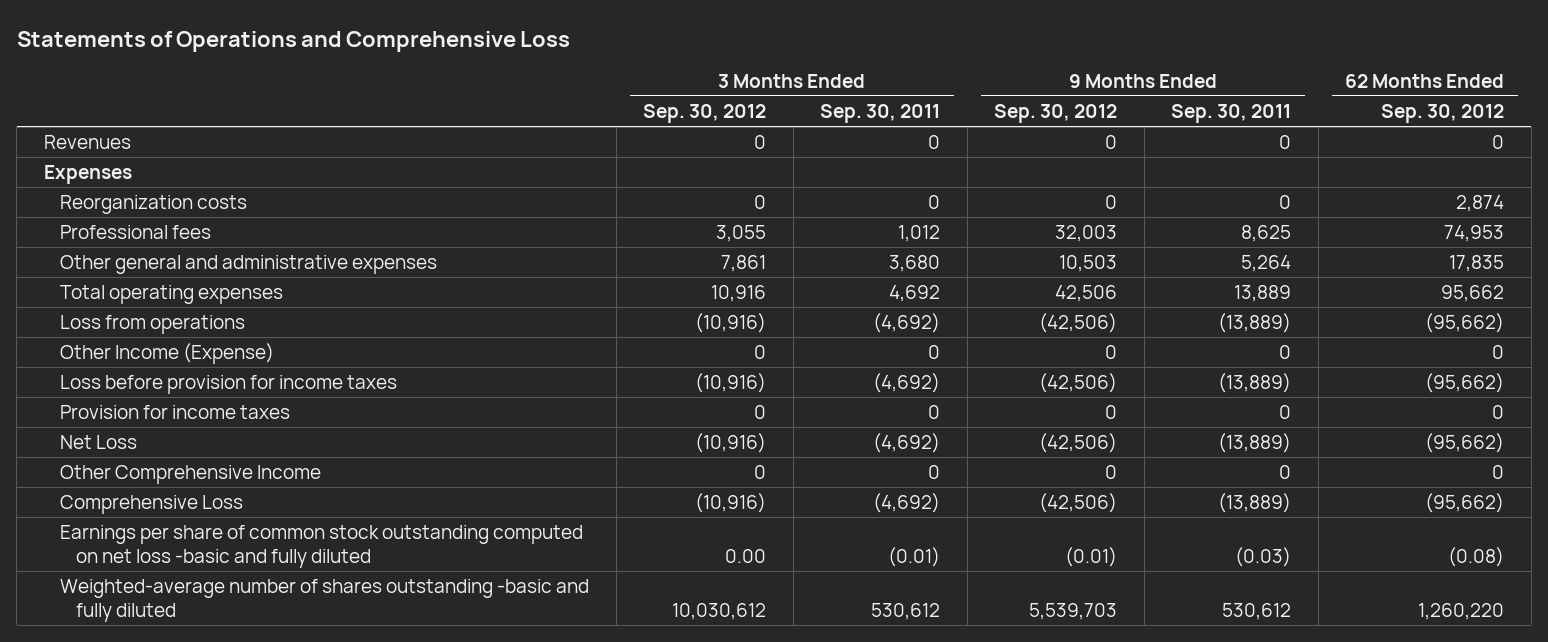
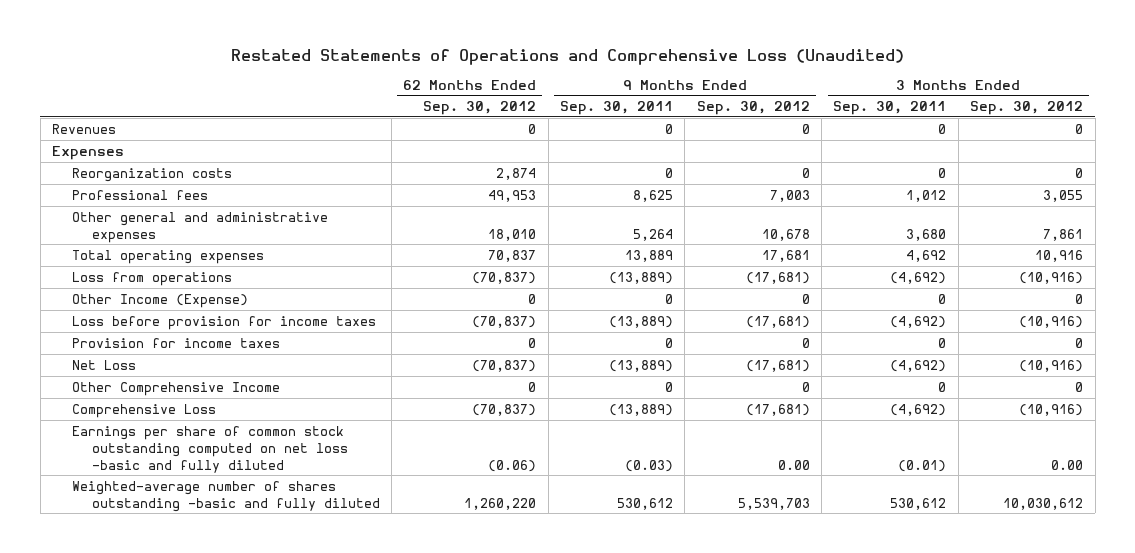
[16,30,570,52] Statements of Operations and Comprehensive Loss -> [230,48,904,65] Restated Statements of Operations and Comprehensive Loss (Unaudited)
[1055,225,1118,243] 32,003 -> [769,189,810,202] 7,003
[1444,225,1505,243] 74,953 -> [488,189,537,202] 49,953
[1059,255,1118,273] 10,503 -> [761,228,810,241] 10,678
[1449,255,1505,273] 17,835 -> [488,228,537,241] 18,010
[1055,285,1118,303] 42,506 -> [761,249,810,262] 17,681
[1441,285,1505,303] 95,662 -> [488,249,537,262] 70,837
[1039,313,1118,334] (42,506) -> [745,271,810,284] (17,681)
[1425,313,1505,334] (95,662) -> [472,271,537,284] (70,837)
[1039,373,1118,394] (42,506) -> [745,315,810,328] (17,681)
[1425,373,1505,394] (95,662) -> [472,315,537,328] (70,837)
[1039,433,1118,454] (42,506) -> [745,359,810,372] (17,681)
[1425,433,1505,454] (95,662) -> [472,359,537,372] (70,837)
[1039,493,1118,514] (42,506) -> [745,403,810,416] (17,681)
[1425,493,1505,514] (95,662) -> [472,403,537,416] (70,837)
[1065,546,1118,567] (0.01) -> [777,459,810,470] 0.00
[1448,546,1505,567] (0.08) -> [488,459,537,472] (0.06)

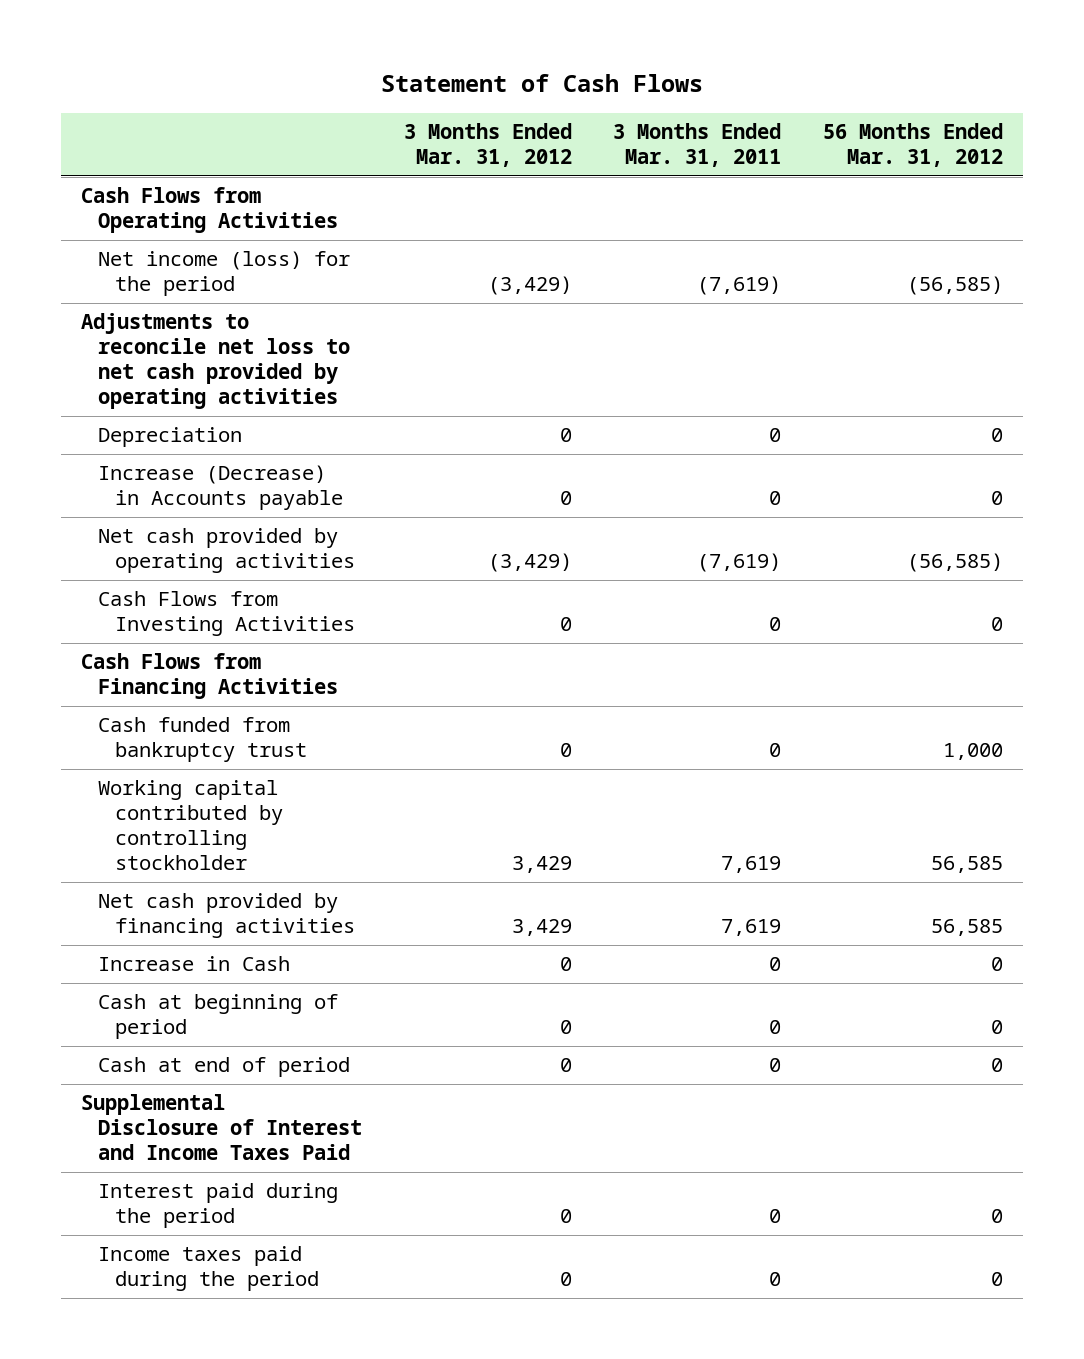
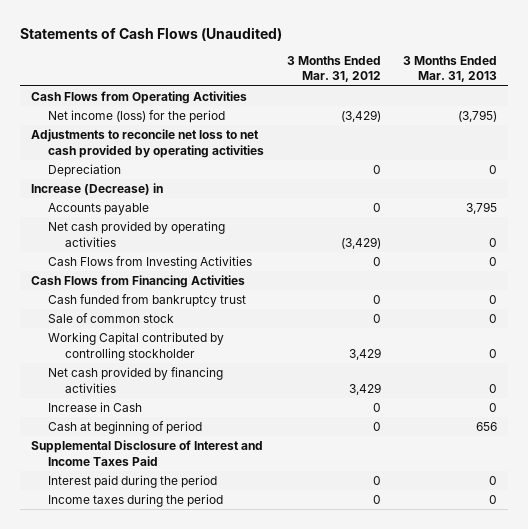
[381,74,704,93] Statement of Cash Flows -> [19,26,282,41] Statements of Cash Flows (Unaudited)
[613,123,782,168] 3 Months Ended Mar. 31, 2011 -> none
[822,123,1003,168] 56 Months Ended Mar. 31, 2012 -> none
none -> [403,56,498,83] 3 Months Ended Mar. 31, 2013
none -> [31,183,164,196] Increase (Decrease) in
[98,465,343,511] Increase (Decrease) in Accounts payable -> [48,203,150,216] Accounts payable
none -> [48,313,175,324] Sale of common stock
[98,780,283,871] Working capital contributed by controlling stockholder -> [48,332,225,361] Working Capital contributed by controlling stockholder
[98,1057,351,1078] Cash at end of period -> none
[98,1246,319,1292] Income taxes paid during the period -> [48,494,224,508] Income taxes during the period

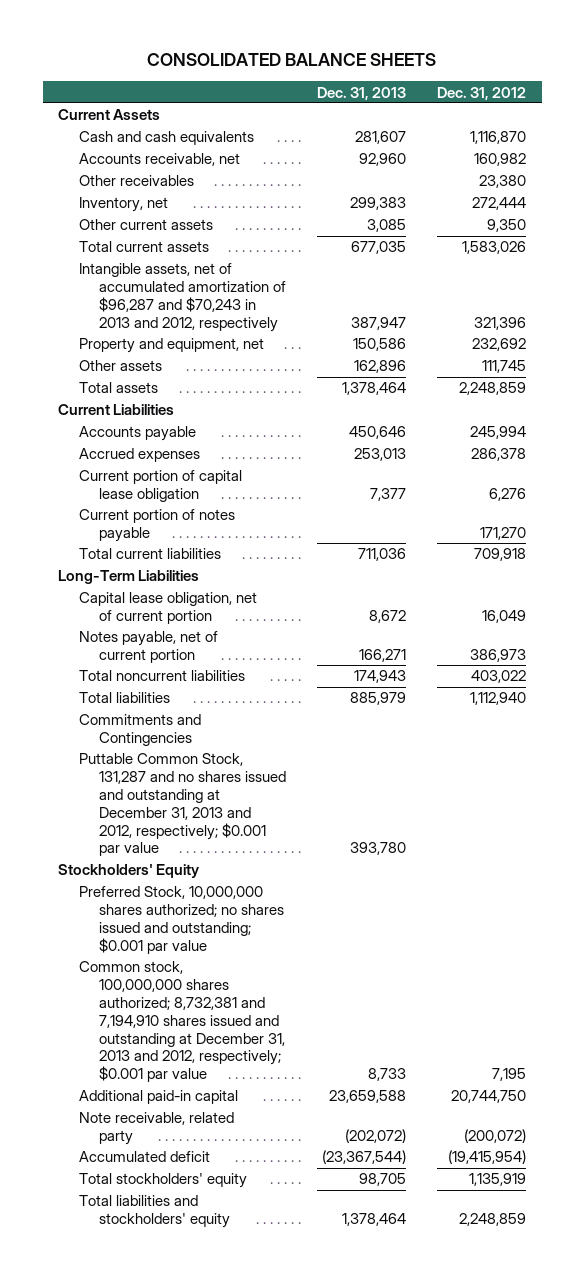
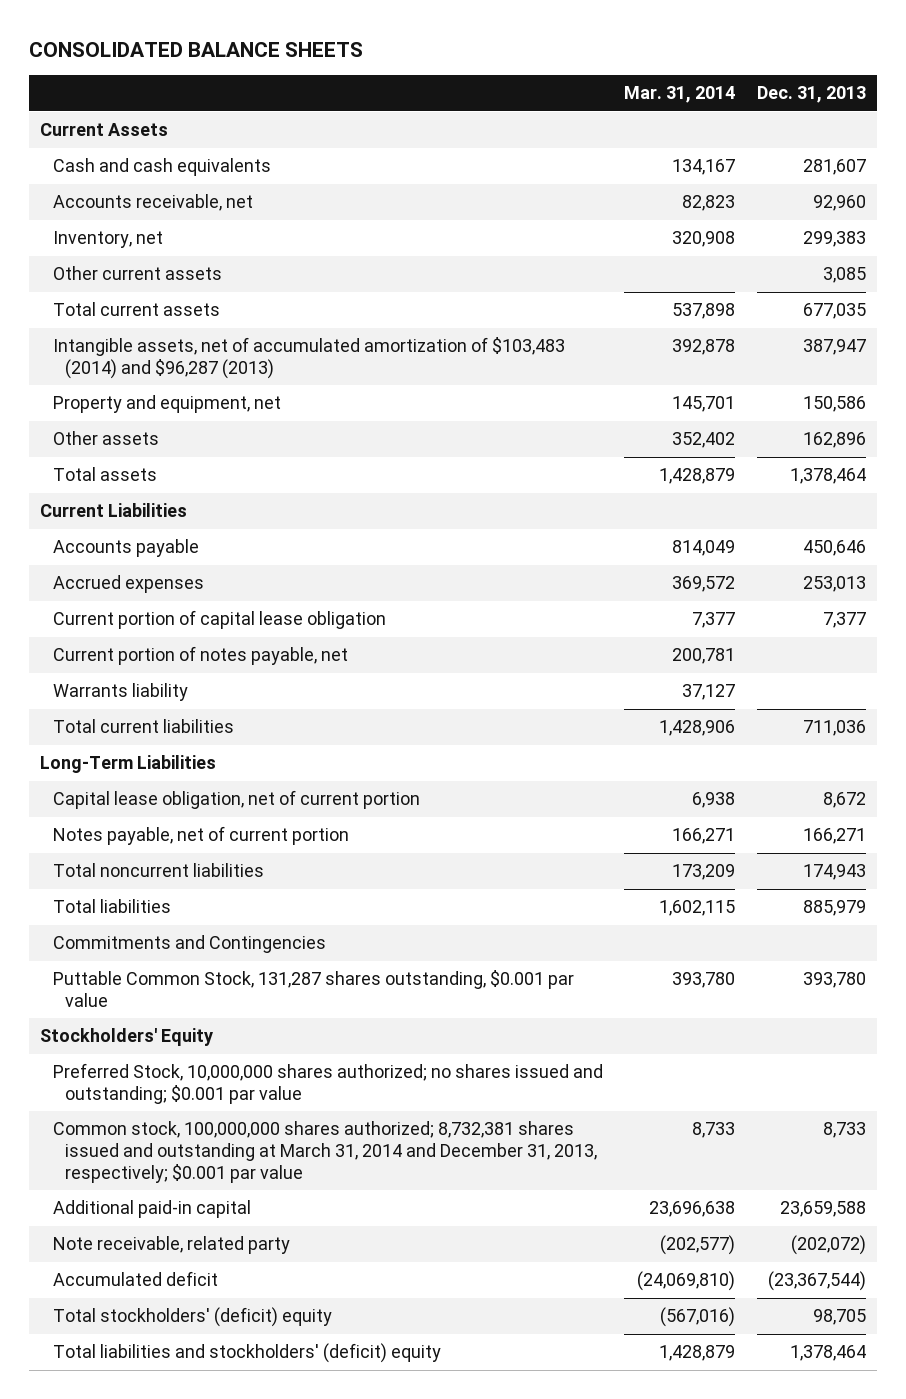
[437,86,527,100] Dec. 31, 2012 -> none
none -> [624,86,736,104] Mar. 31, 2014
[78,175,194,187] Other receivables -> none
[78,263,286,332] Intangible assets, net of accumulated amortization of $96,287 and $70,243 in 2013 and 2012, respectively -> [52,337,565,380] Intangible assets, net of accumulated amortization of $103,483 (2014) and $96,287 (2013)
[78,509,235,543] Current portion of notes payable -> [52,646,348,666] Current portion of notes payable, net
none -> [52,683,188,702] Warrants liability
[78,753,286,857] Puttable Common Stock, 131,287 and no shares issued and outstanding at December 31, 2013 and 2012, respectively; $0.001 par value -> [52,970,574,1008] Puttable Common Stock, 131,287 shares outstanding, $0.001 par value
[78,961,285,1083] Common stock, 100,000,000 shares authorized; 8,732,381 and 7,194,910 shares issued and outstanding at December 31, 2013 and 2012, respectively; $0.001 par value -> [52,1121,598,1183] Common stock, 100,000,000 shares authorized; 8,732,381 shares issued and outstanding at March 31, 2014 and December 31, 2013, respectively; $0.001 par value
[78,1173,247,1189] Total stockholders' equity -> [52,1307,332,1328] Total stockholders' (deficit) equity
[78,1195,230,1229] Total liabilities and stockholders' equity -> [52,1343,441,1364] Total liabilities and stockholders' (deficit) equity

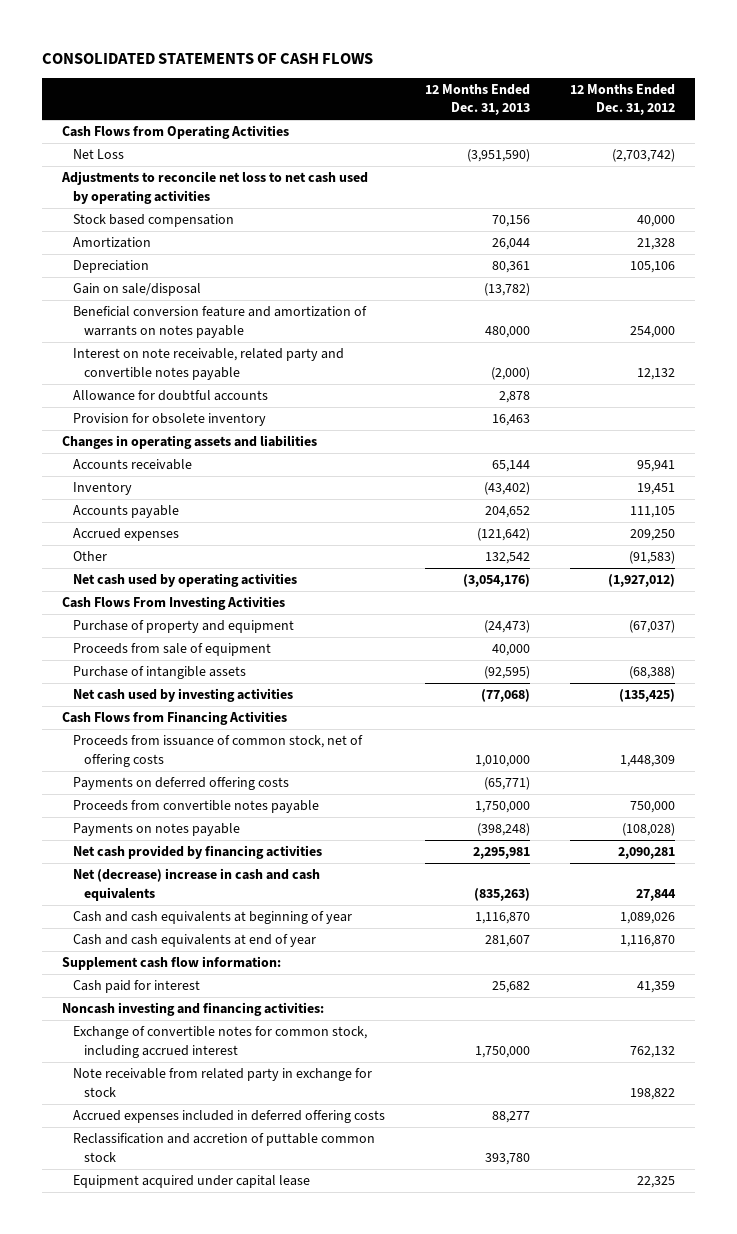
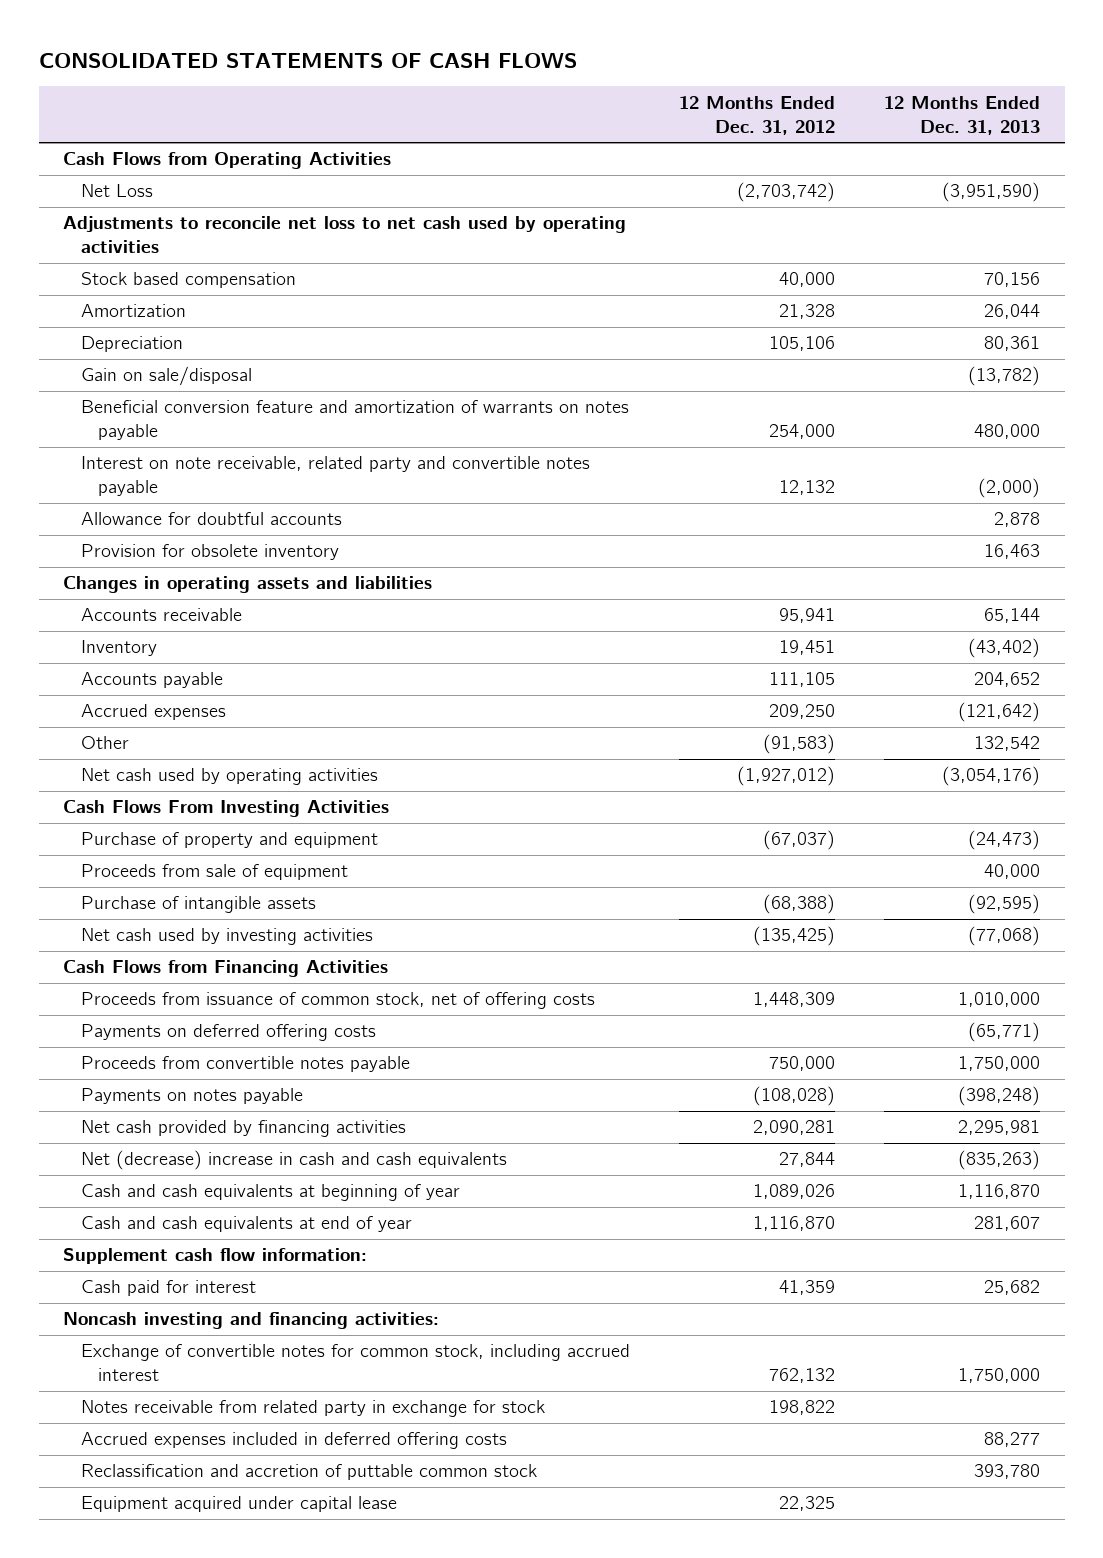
[72,1068,372,1097] Note receivable from related party in exchange for stock -> [80,1400,545,1418] Notes receivable from related party in exchange for stock

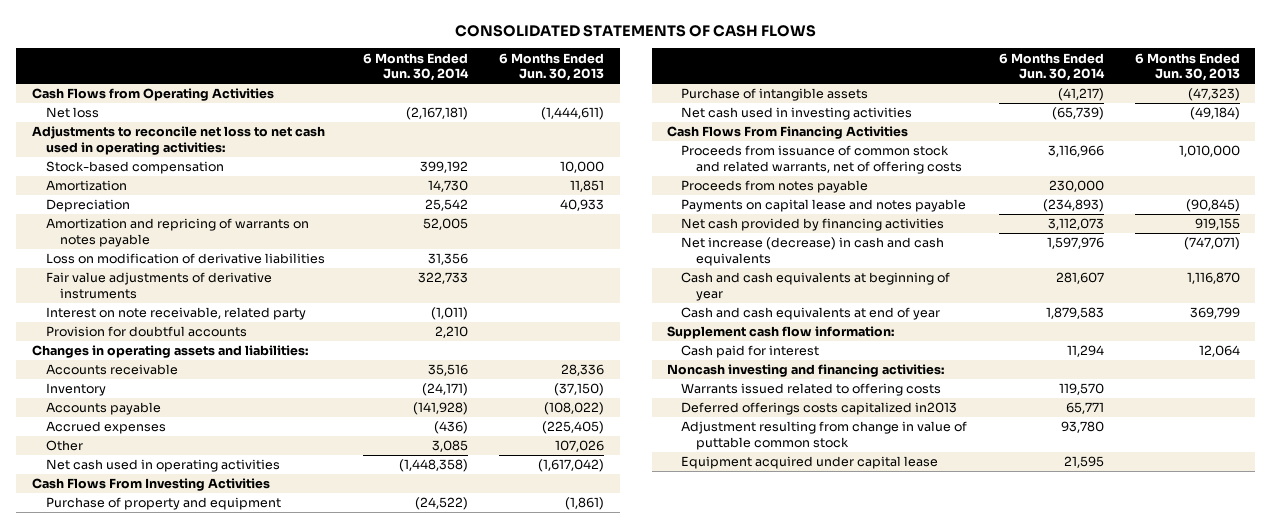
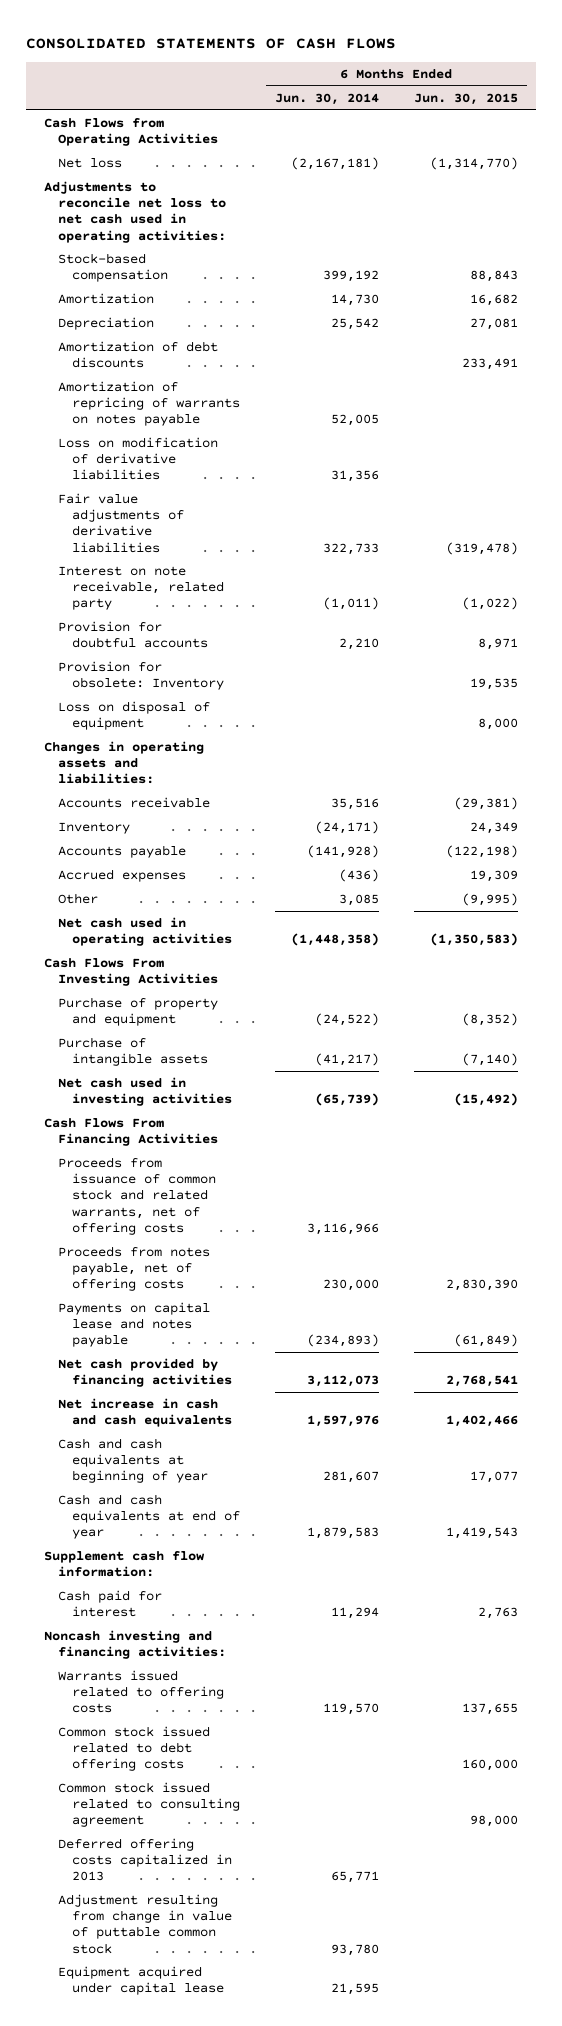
[499,52,605,82] 6 Months Ended Jun. 30, 2013 -> none
none -> [413,92,518,105] Jun. 30, 2015
none -> [57,341,218,369] Amortization of debt discounts
[45,218,309,247] Amortization and repricing of warrants on notes payable -> [57,381,240,427] Amortization of repricing of warrants on notes payable
[45,272,272,299] Fair value adjustments of derivative instruments -> [57,493,184,553] Fair value adjustments of derivative liabilities
none -> [57,661,224,691] Provision for obsolete: Inventory
none -> [57,701,210,731] Loss on disposal of equipment
[681,180,869,194] Proceeds from notes payable -> [57,1246,210,1292] Proceeds from notes payable, net of offering costs
[681,237,945,266] Net increase (decrease) in cash and cash equivalents -> [57,1398,232,1428] Net increase in cash and cash equivalents
none -> [57,1726,210,1772] Common stock issued related to debt offering costs
none -> [57,1782,240,1828] Common stock issued related to consulting agreement
[681,402,958,416] Deferred offerings costs capitalized in2013 -> [57,1838,232,1882] Deferred offering costs capitalized in 2013

